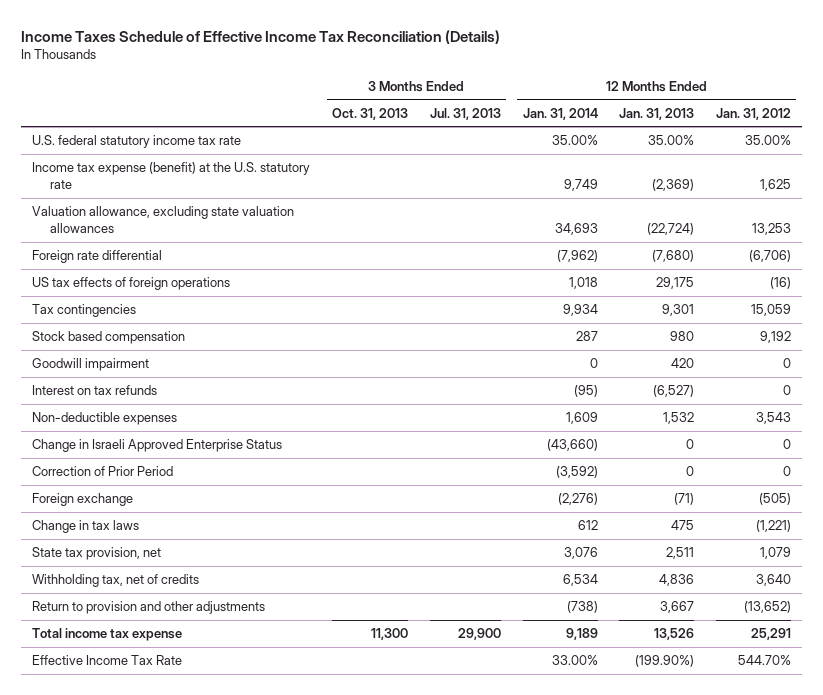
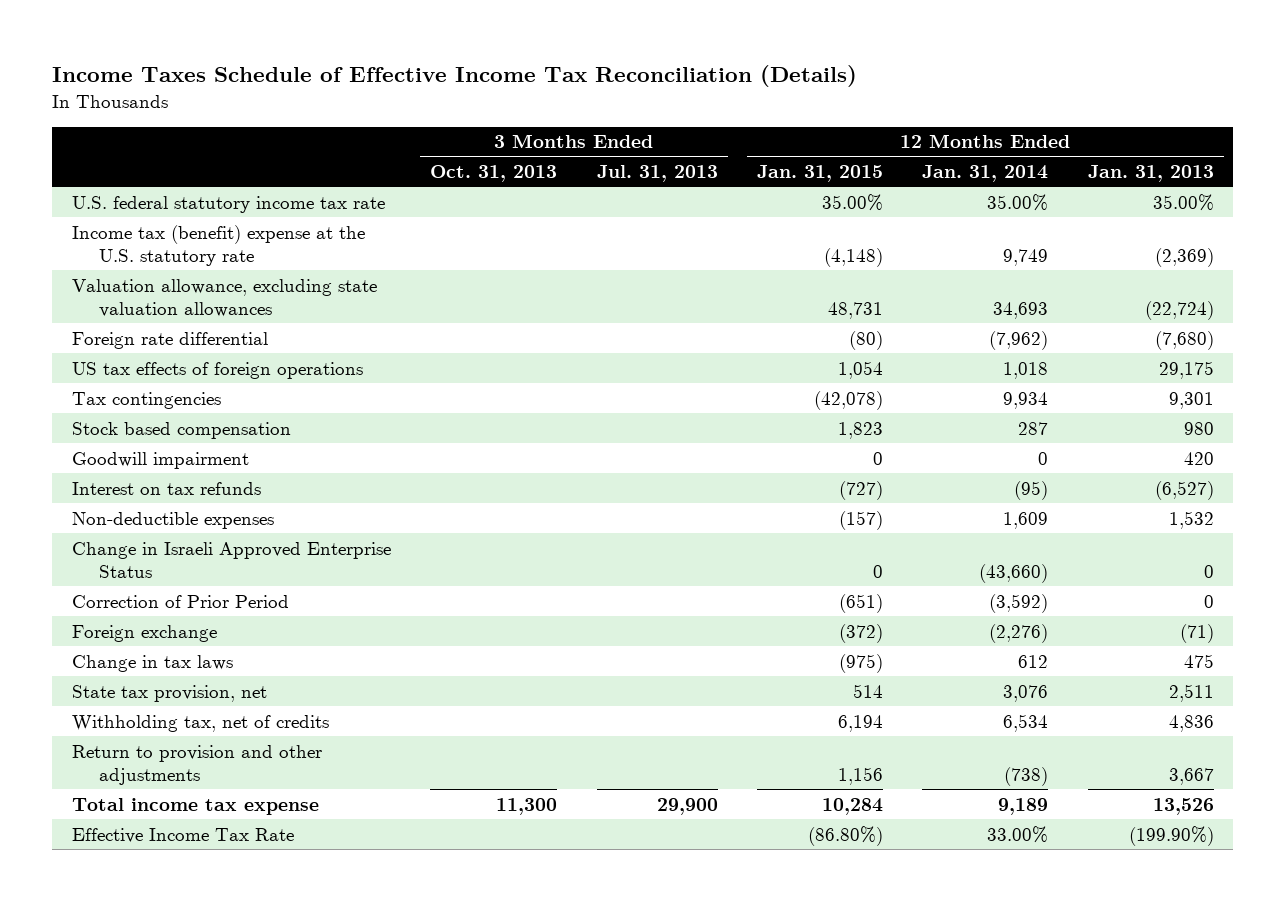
[716,107,792,120] Jan. 31, 2012 -> none
none -> [757,164,884,182] Jan. 31, 2015
[32,162,311,189] Income tax expense (benefit) at the U.S. statutory rate -> [71,224,365,267] Income tax (benefit) expense at the U.S. statutory rate

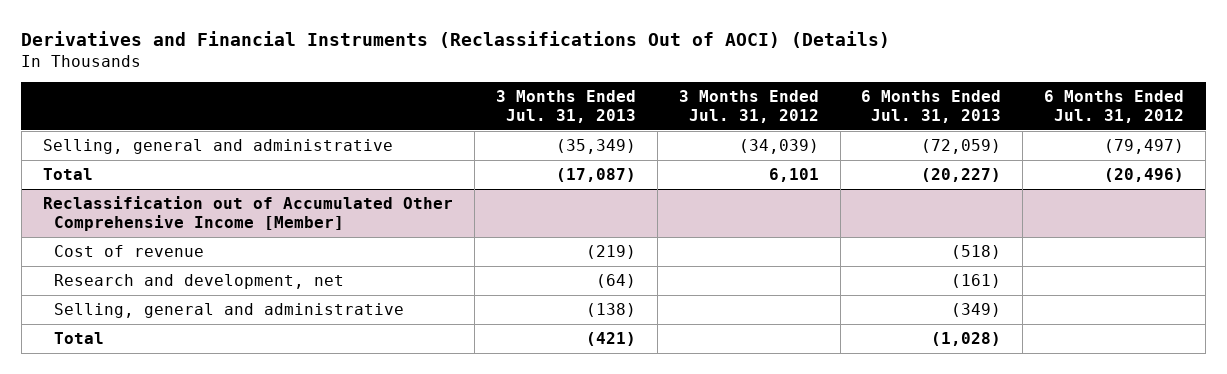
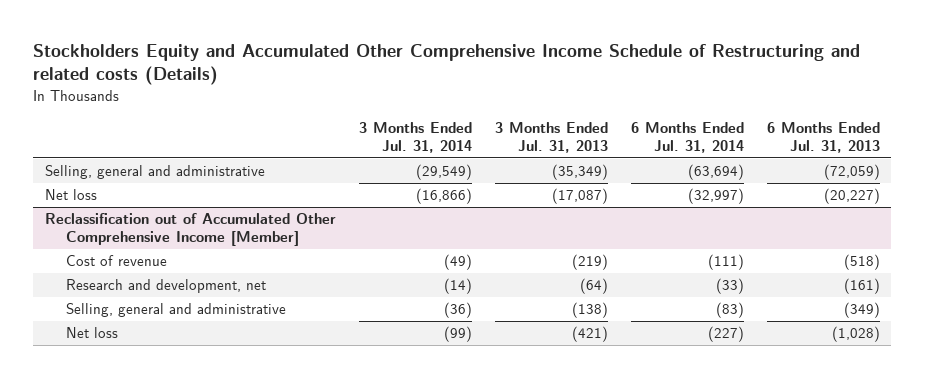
[21,30,891,48] Derivatives and Financial Instruments (Reclassifications Out of AOCI) (Details) -> [33,43,861,86] Stockholders Equity and Accumulated Other Comprehensive Income Schedule of Restructuring and related costs (Details)
[678,90,819,124] 3 Months Ended Jul. 31, 2012 -> none
[1044,90,1185,124] 6 Months Ended Jul. 31, 2012 -> none
none -> [358,121,472,153] 3 Months Ended Jul. 31, 2014
none -> [630,121,744,153] 6 Months Ended Jul. 31, 2014
[42,167,93,180] Total -> [44,189,97,201] Net loss
[53,331,104,344] Total -> [65,327,118,339] Net loss

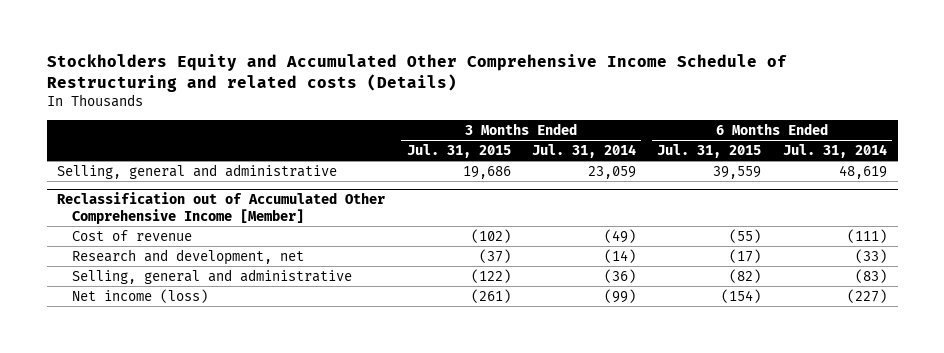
[494,121,608,153] 3 Months Ended Jul. 31, 2013 -> none
[766,121,880,153] 6 Months Ended Jul. 31, 2013 -> none
none -> [406,143,511,158] Jul. 31, 2015
none -> [657,143,762,158] Jul. 31, 2015
[44,189,97,201] Net loss -> none
[415,164,472,181] (29,549) -> [588,165,637,179] 23,059
[687,164,744,181] (63,694) -> [838,164,887,179] 48,619
[65,327,118,339] Net loss -> [71,288,208,303] Net income (loss)

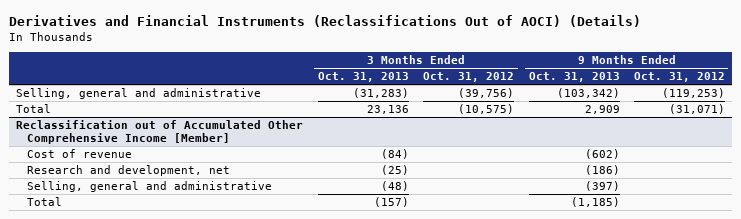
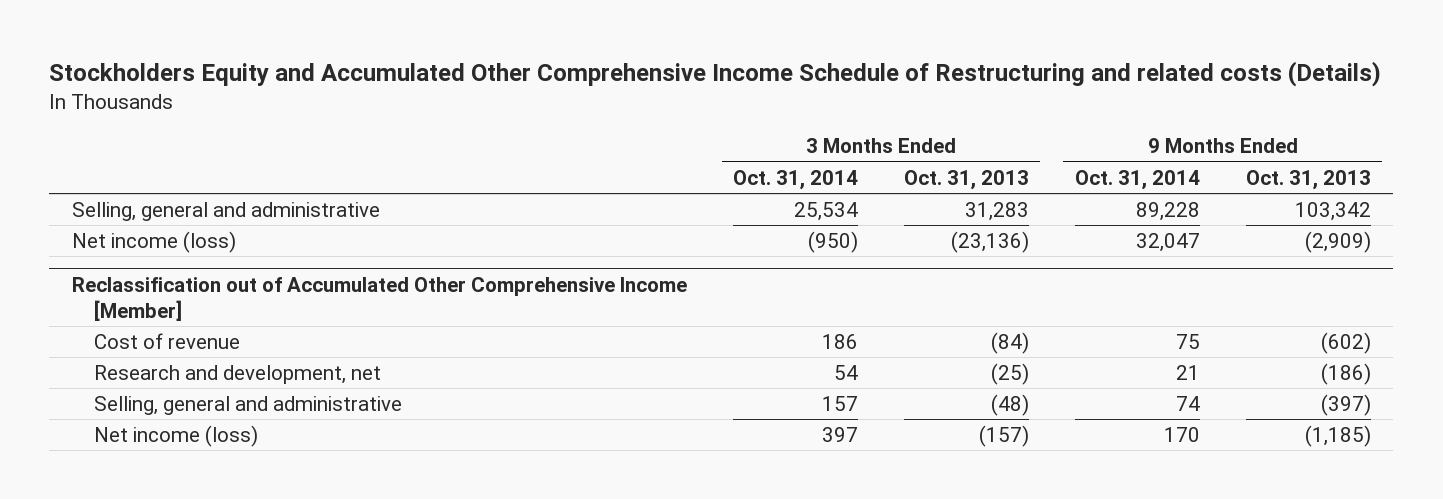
[9,15,642,28] Derivatives and Financial Instruments (Reclassifications Out of AOCI) (Details) -> [49,61,1382,88] Stockholders Equity and Accumulated Other Comprehensive Income Schedule of Restructuring and related costs (Details)
[423,72,515,83] Oct. 31, 2012 -> none
[633,72,725,83] Oct. 31, 2012 -> none
none -> [733,169,859,190] Oct. 31, 2014
none -> [1074,169,1200,190] Oct. 31, 2014
[16,104,52,114] Total -> none
[352,88,409,99] (31,283) -> [964,202,1029,222] 31,283
[556,88,620,99] (103,342) -> [1294,202,1371,222] 103,342
none -> [72,231,237,254] Net income (loss)
[27,197,63,207] Total -> [93,425,258,448] Net income (loss)

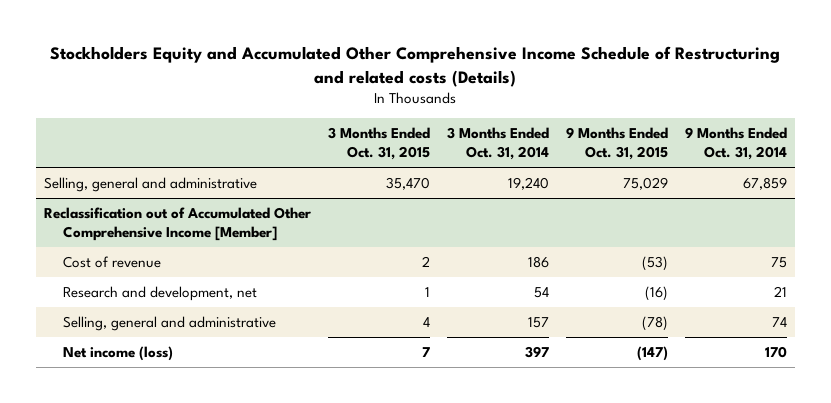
[903,169,1029,190] Oct. 31, 2013 -> none
[1245,169,1371,190] Oct. 31, 2013 -> none
none -> [328,127,431,161] 3 Months Ended Oct. 31, 2015
none -> [565,127,668,161] 9 Months Ended Oct. 31, 2015
[72,231,237,254] Net income (loss) -> none
[794,202,859,222] 25,534 -> [507,177,549,191] 19,240
[1135,202,1200,222] 89,228 -> [742,177,787,191] 67,859

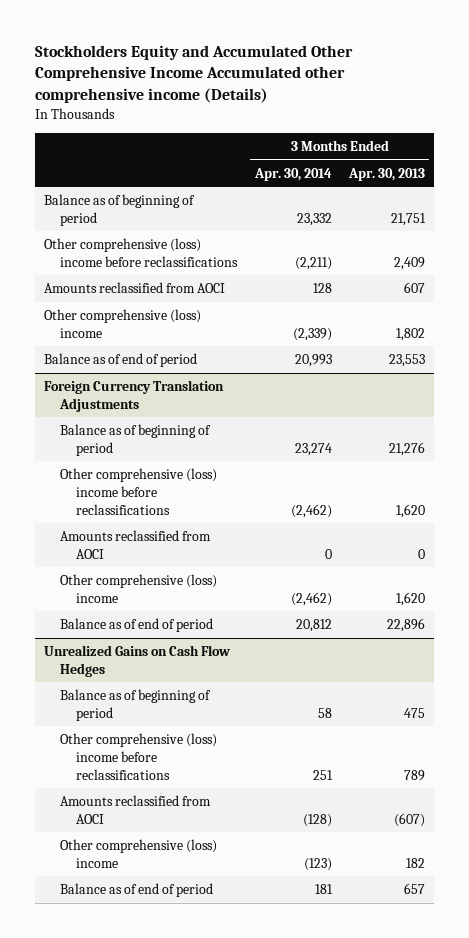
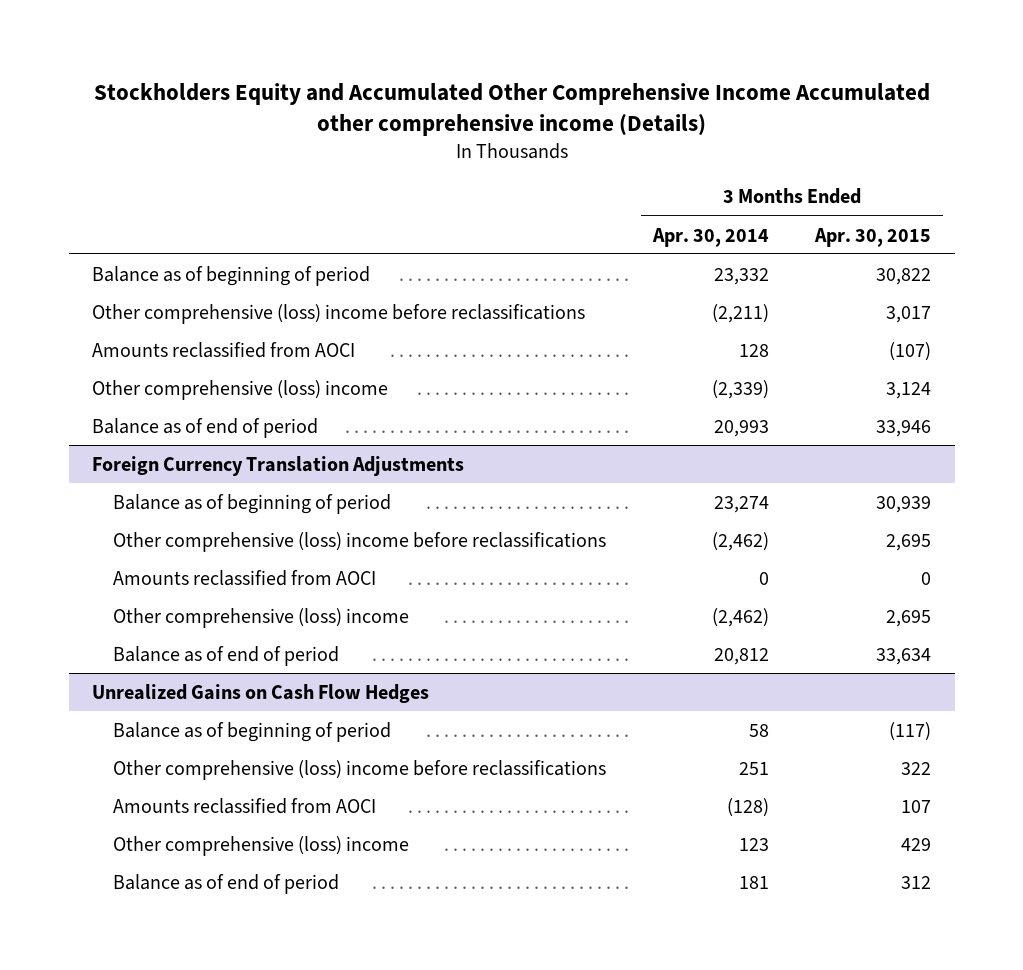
[348,167,426,181] Apr. 30, 2013 -> none
none -> [814,227,932,247] Apr. 30, 2015
[303,857,332,871] (123) -> [738,837,769,851] 123

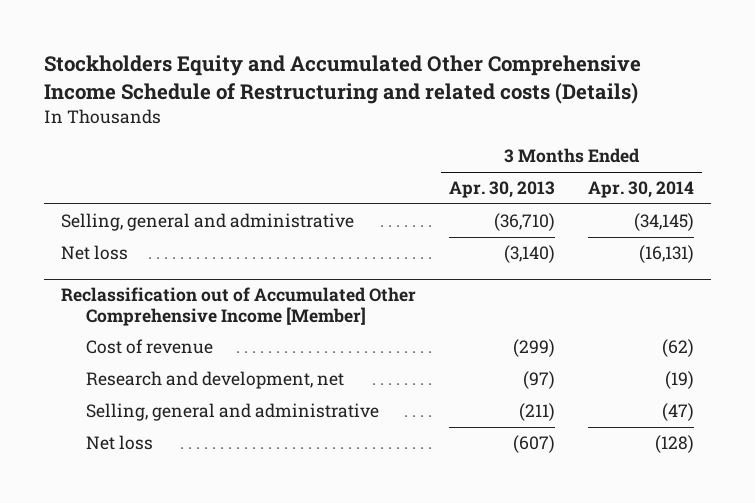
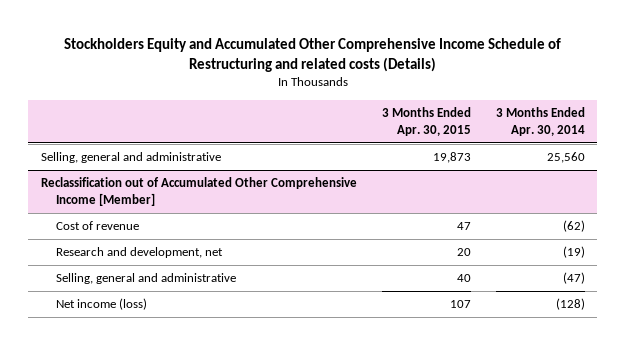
[448,181,555,199] Apr. 30, 2013 -> none
none -> [381,107,471,136] 3 Months Ended Apr. 30, 2015
[60,245,128,261] Net loss -> none
[634,213,695,232] (34,145) -> [546,152,585,164] 25,560
[86,435,154,451] Net loss -> [55,298,147,311] Net income (loss)

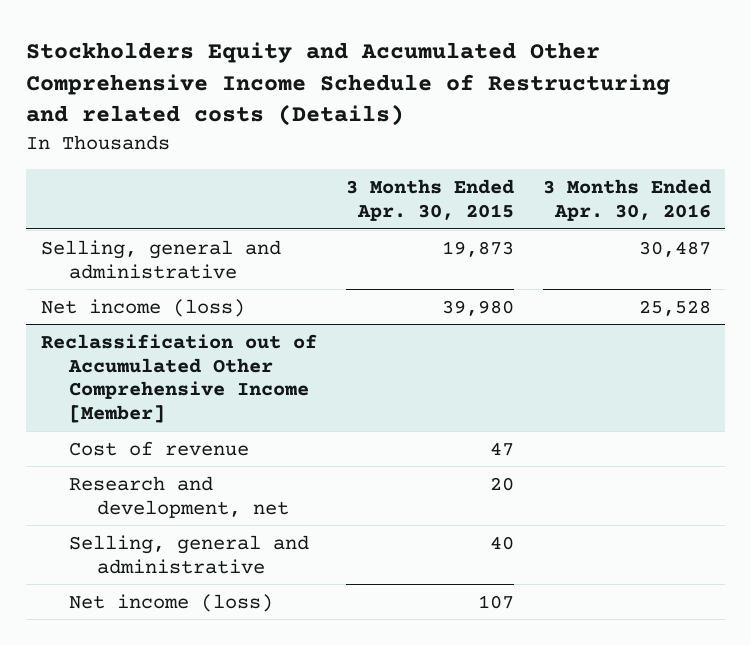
[495,107,585,136] 3 Months Ended Apr. 30, 2014 -> none
none -> [542,178,711,221] 3 Months Ended Apr. 30, 2016
none -> [40,298,245,317] Net income (loss)

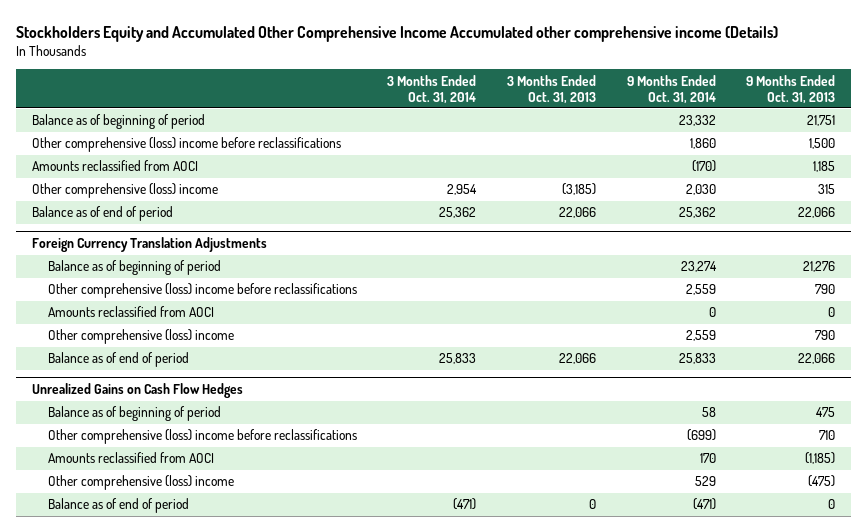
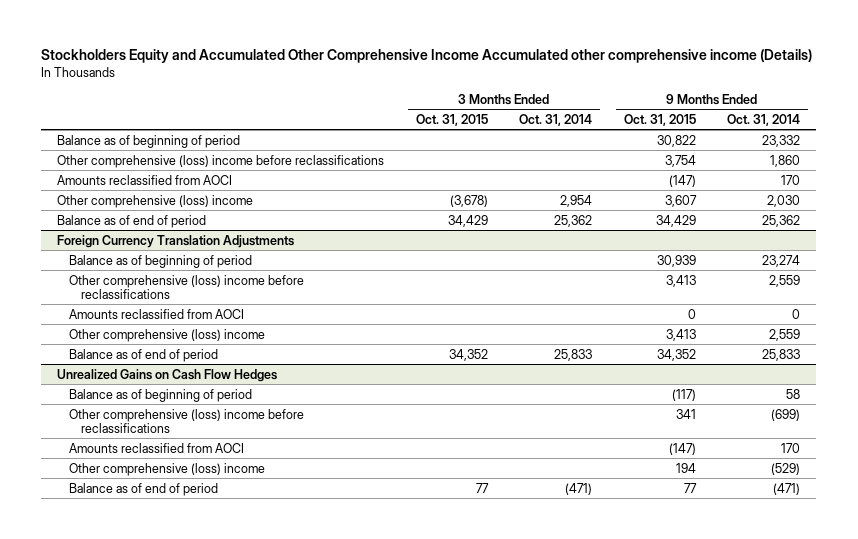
[506,74,596,104] 3 Months Ended Oct. 31, 2013 -> none
[746,74,836,104] 9 Months Ended Oct. 31, 2013 -> none
none -> [415,113,488,126] Oct. 31, 2015
none -> [623,113,696,126] Oct. 31, 2015
[691,160,716,173] (170) -> [781,174,801,185] 170
[694,476,716,487] 529 -> [771,462,801,475] (529)

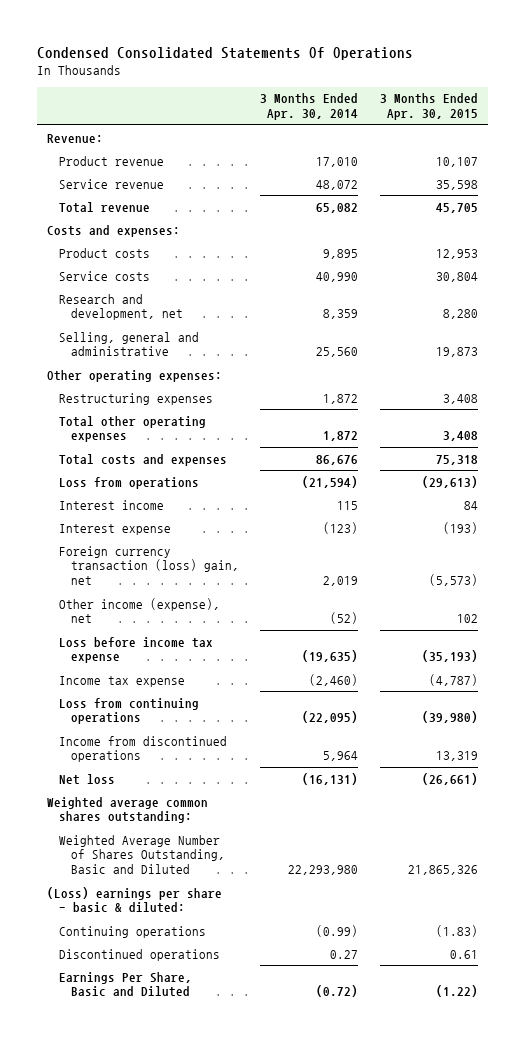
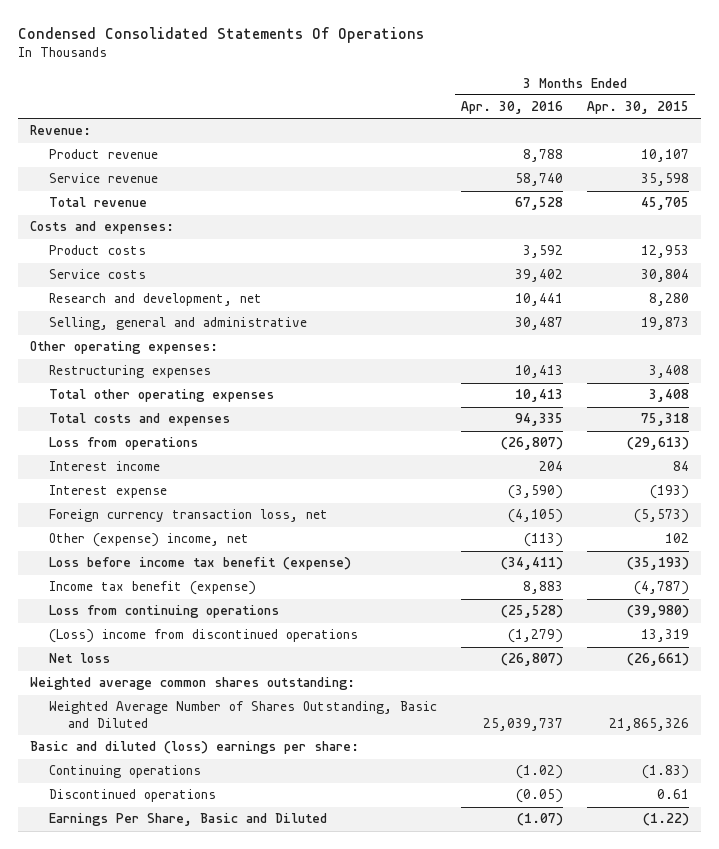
[260,93,359,121] 3 Months Ended Apr. 30, 2014 -> none
none -> [461,101,564,115] Apr. 30, 2016
[59,545,240,586] Foreign currency transaction (loss) gain, net -> [48,509,328,523] Foreign currency transaction loss, net
[59,597,221,624] Other income (expense), net -> [48,533,249,548] Other (expense) income, net
[59,636,214,664] Loss before income tax expense -> [48,557,351,571] Loss before income tax benefit (expense)
[59,675,186,687] Income tax expense -> [48,581,256,596] Income tax benefit (expense)
[59,735,228,763] Income from discontinued operations -> [48,629,358,644] (Loss) income from discontinued operations
[47,886,223,914] (Loss) earnings per share - basic & diluted: -> [30,741,360,755] Basic and diluted (loss) earnings per share:

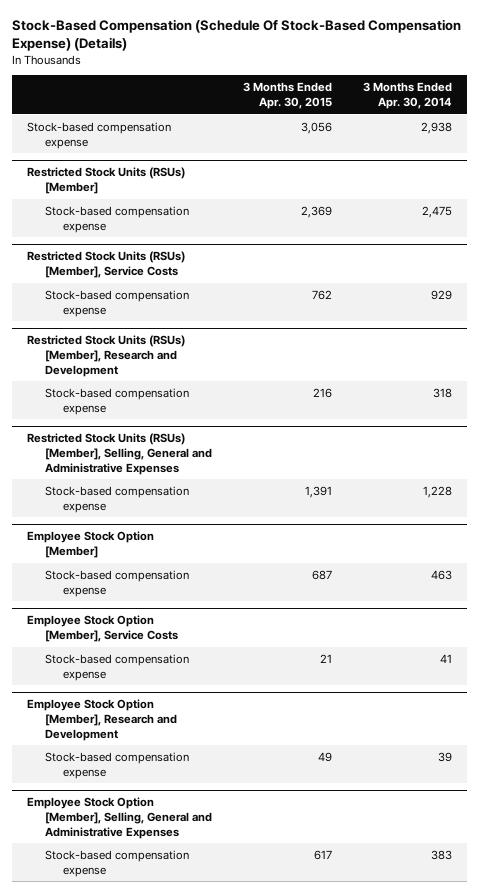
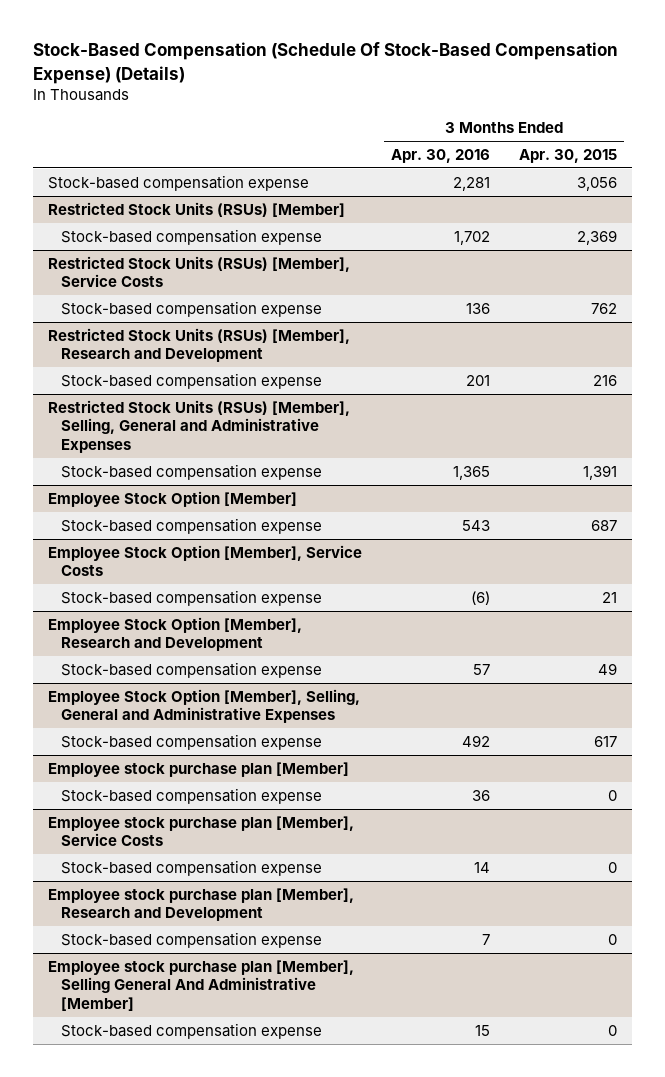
[362,82,452,110] 3 Months Ended Apr. 30, 2014 -> none
none -> [391,149,491,164] Apr. 30, 2016
none -> [47,761,349,777] Employee stock purchase plan [Member]
none -> [61,787,323,804] Stock-based compensation expense
none -> [47,815,354,847] Employee stock purchase plan [Member], Service Costs
none -> [61,859,323,876] Stock-based compensation expense
none -> [47,887,354,922] Employee stock purchase plan [Member], Research and Development
none -> [61,931,323,948] Stock-based compensation expense
none -> [47,959,354,1011] Employee stock purchase plan [Member], Selling General And Administrative [Member]
none -> [61,1022,323,1039] Stock-based compensation expense

